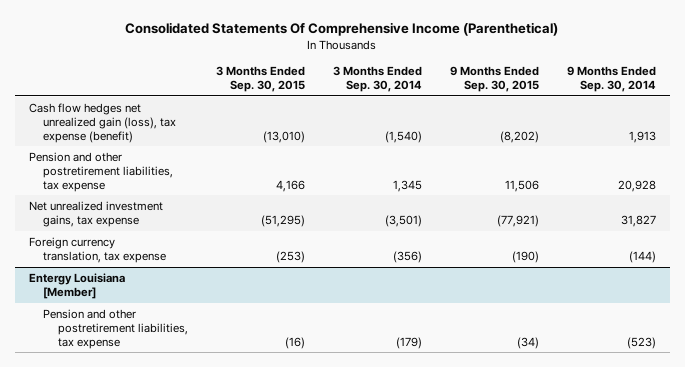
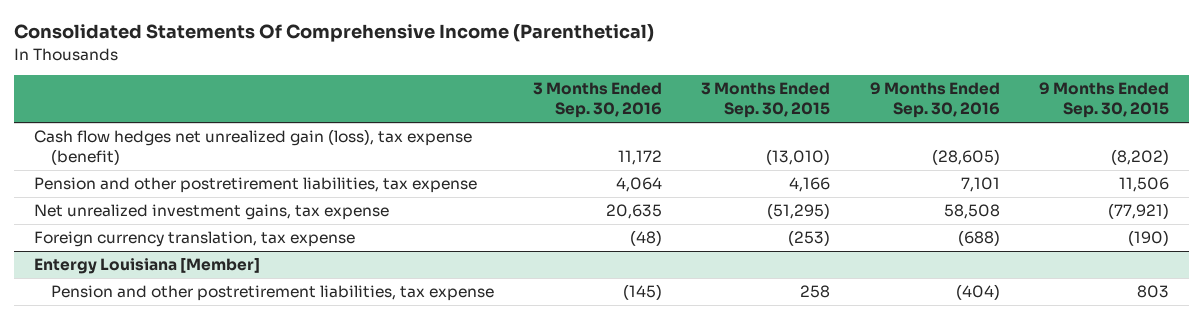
[332,66,422,92] 3 Months Ended Sep. 30, 2014 -> none
[566,66,656,92] 9 Months Ended Sep. 30, 2014 -> none
none -> [533,82,663,119] 3 Months Ended Sep. 30, 2016
none -> [869,82,1000,119] 9 Months Ended Sep. 30, 2016
[284,336,305,349] (16) -> [800,285,831,299] 258
[516,336,539,349] (34) -> [1137,285,1170,299] 803

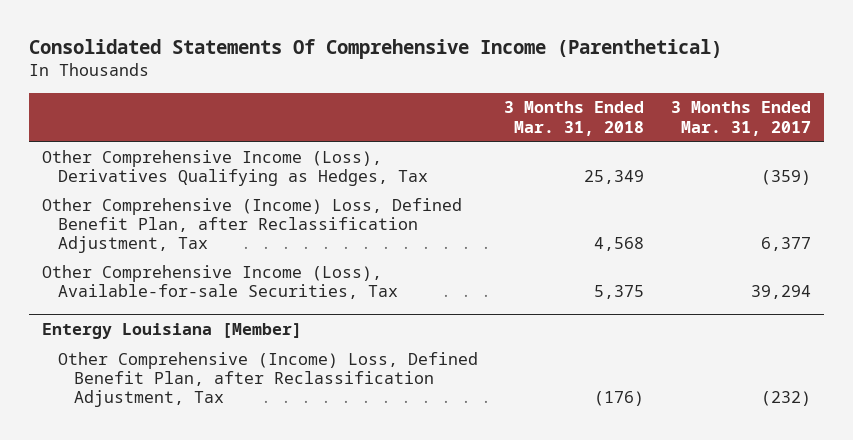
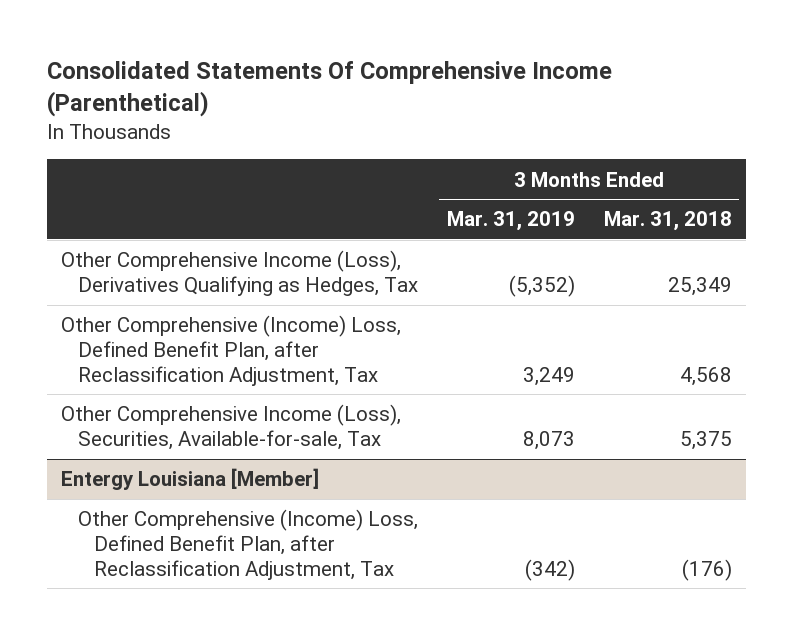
[671,101,812,136] 3 Months Ended Mar. 31, 2017 -> none
none -> [446,211,575,232] Mar. 31, 2019
[42,264,398,299] Other Comprehensive Income (Loss), Available-for-sale Securities, Tax -> [61,404,402,451] Other Comprehensive Income (Loss), Securities, Available-for-sale, Tax

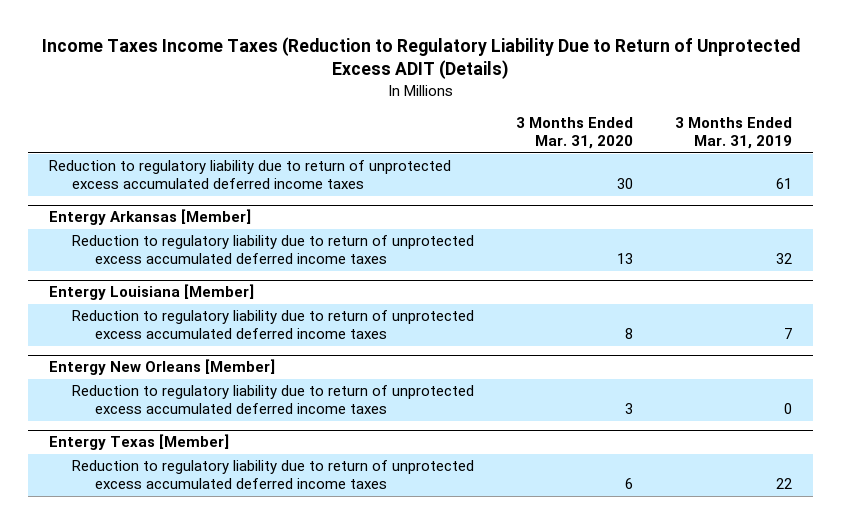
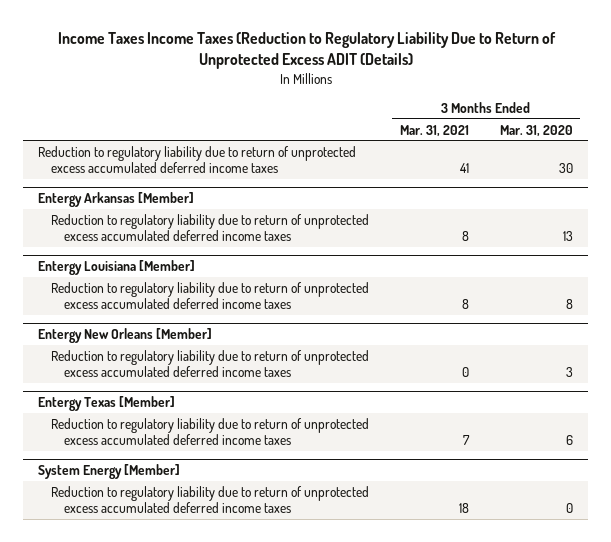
[674,116,792,150] 3 Months Ended Mar. 31, 2019 -> none
none -> [399,124,469,137] Mar. 31, 2021
none -> [38,463,181,479] System Energy [Member]
none -> [51,485,370,514] Reduction to regulatory liability due to return of unprotected excess accumulated deferred income taxes

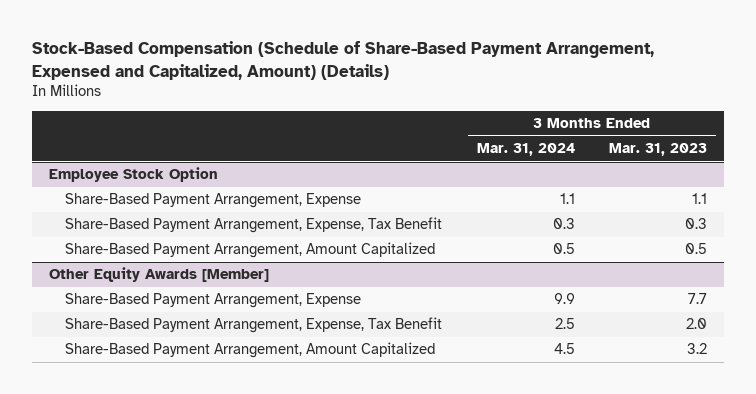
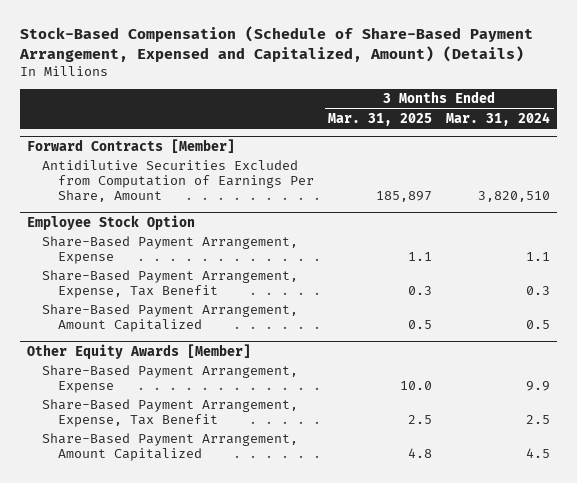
[609,143,708,157] Mar. 31, 2023 -> none
none -> [328,112,433,126] Mar. 31, 2025
none -> [26,138,235,153] Forward Contracts [Member]
none -> [42,160,315,202] Antidilutive Securities Excluded from Computation of Earnings Per Share, Amount

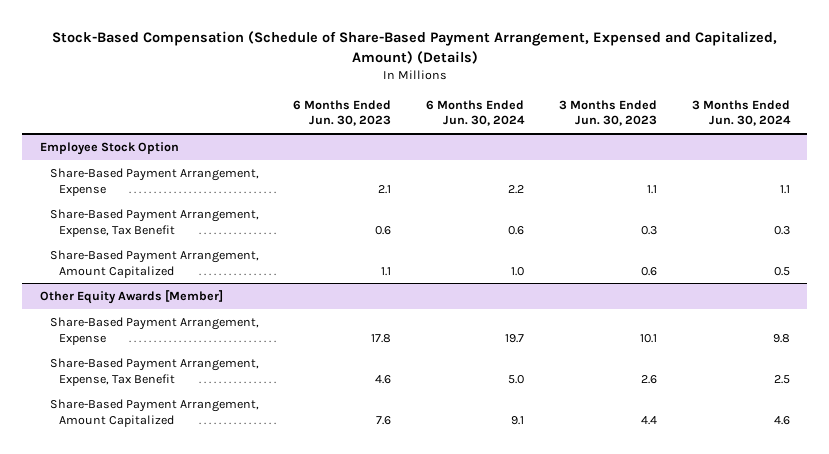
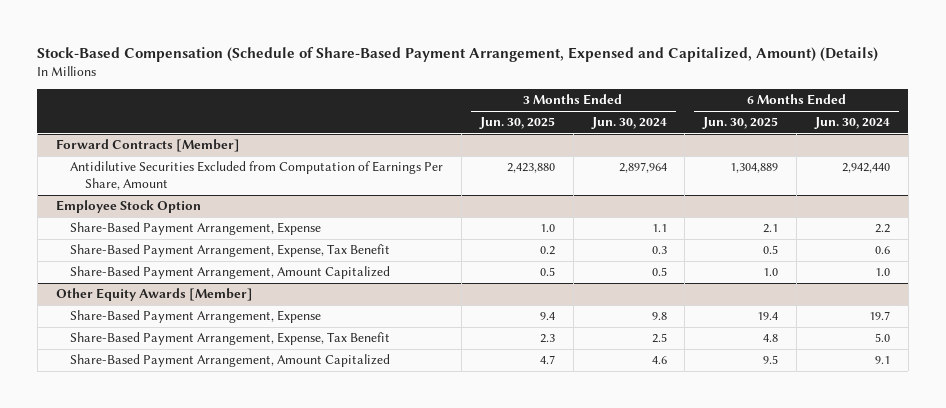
[293,99,392,127] 6 Months Ended Jun. 30, 2023 -> none
[558,99,657,127] 3 Months Ended Jun. 30, 2023 -> none
none -> [478,117,555,130] Jun. 30, 2025
none -> [702,117,779,130] Jun. 30, 2025
none -> [55,139,240,153] Forward Contracts [Member]
none -> [70,161,444,191] Antidilutive Securities Excluded from Computation of Earnings Per Share, Amount

